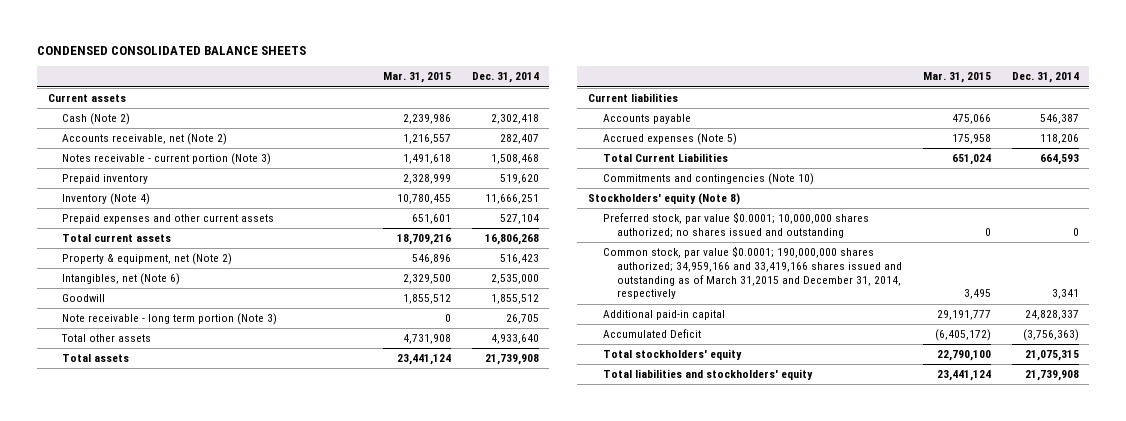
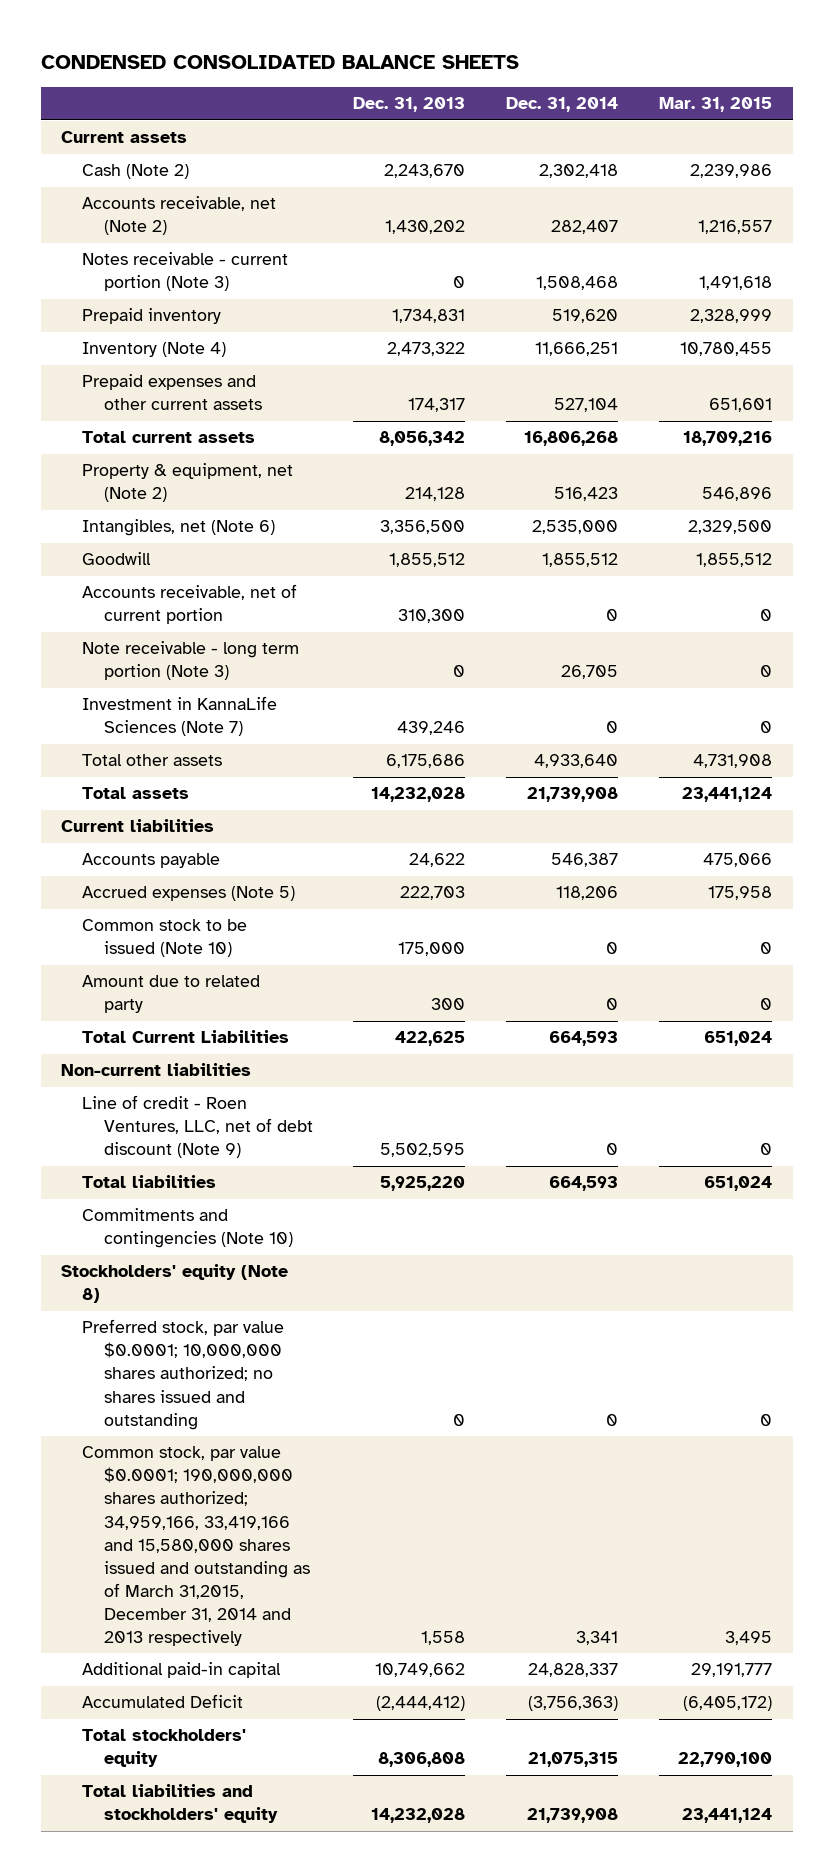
none -> [353,97,466,113] Dec. 31, 2013
none -> [82,584,298,625] Accounts receivable, net of current portion
none -> [82,696,278,737] Investment in KannaLife Sciences (Note 7)
none -> [82,919,248,958] Common stock to be issued (Note 10)
none -> [82,975,261,1014] Amount due to related party
none -> [61,1063,252,1077] Non-current liabilities
none -> [82,1095,313,1159] Line of credit - Roen Ventures, LLC, net of debt discount (Note 9)
none -> [82,1175,217,1189] Total liabilities
[602,246,903,300] Common stock, par value $0.0001; 190,000,000 shares authorized; 34,959,166 and 33,419,166 shares issued and outstanding as of March 31,2015 and December 31, 2014, respectively -> [82,1446,310,1646] Common stock, par value $0.0001; 190,000,000 shares authorized; 34,959,166, 33,419,166 and 15,580,000 shares issued and outstanding as of March 31,2015, December 31, 2014 and 2013 respectively

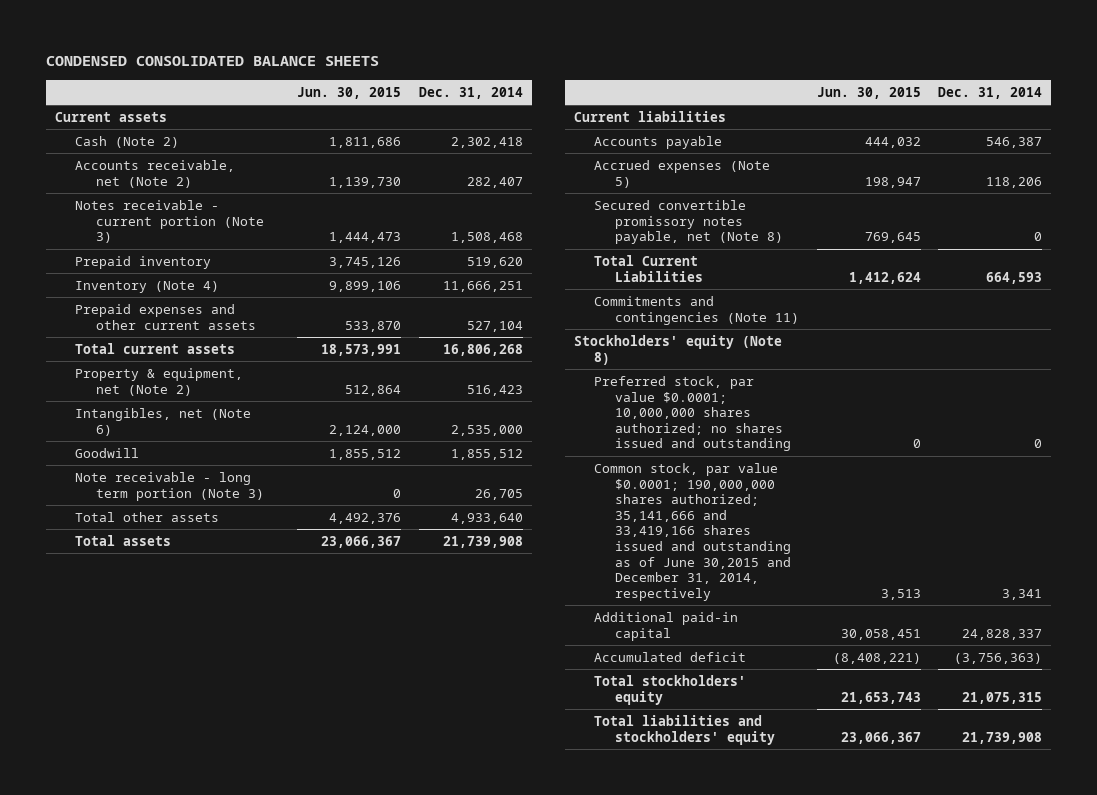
[353,97,466,113] Dec. 31, 2013 -> none
[659,97,773,113] Mar. 31, 2015 -> none
none -> [297,86,402,99] Jun. 30, 2015
[82,584,298,625] Accounts receivable, net of current portion -> none
[82,696,278,737] Investment in KannaLife Sciences (Note 7) -> none
[82,919,248,958] Common stock to be issued (Note 10) -> none
[82,975,261,1014] Amount due to related party -> none
none -> [594,199,783,245] Secured convertible promissory notes payable, net (Note 8)
[61,1063,252,1077] Non-current liabilities -> none
[82,1095,313,1159] Line of credit - Roen Ventures, LLC, net of debt discount (Note 9) -> none
[82,1175,217,1189] Total liabilities -> none
[82,1208,293,1249] Commitments and contingencies (Note 10) -> [594,295,799,325] Commitments and contingencies (Note 11)
[82,1446,310,1646] Common stock, par value $0.0001; 190,000,000 shares authorized; 34,959,166, 33,419,166 and 15,580,000 shares issued and outstanding as of March 31,2015, December 31, 2014 and 2013 respectively -> [594,462,791,601] Common stock, par value $0.0001; 190,000,000 shares authorized; 35,141,666 and 33,419,166 shares issued and outstanding as of June 30,2015 and December 31, 2014, respectively
[82,1694,244,1709] Accumulated Deficit -> [594,651,747,662] Accumulated deficit

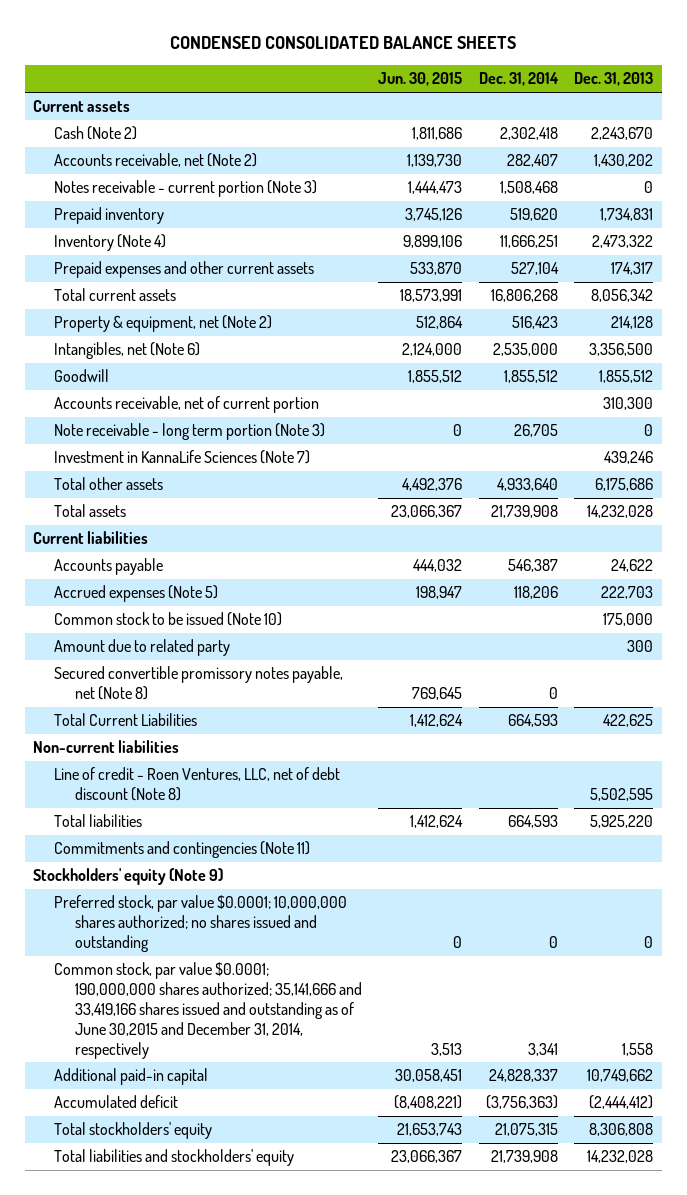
none -> [574,72,654,87] Dec. 31, 2013
none -> [53,396,319,414] Accounts receivable, net of current portion
none -> [53,450,310,465] Investment in KannaLife Sciences (Note 7)
none -> [53,612,282,627] Common stock to be issued (Note 10)
none -> [53,639,230,657] Amount due to related party
none -> [33,740,180,754] Non-current liabilities
none -> [53,767,340,802] Line of credit - Roen Ventures, LLC, net of debt discount (Note 8)
none -> [53,814,142,828] Total liabilities
[574,334,783,365] Stockholders' equity (Note 8) -> [33,868,224,886] Stockholders' equity (Note 9)

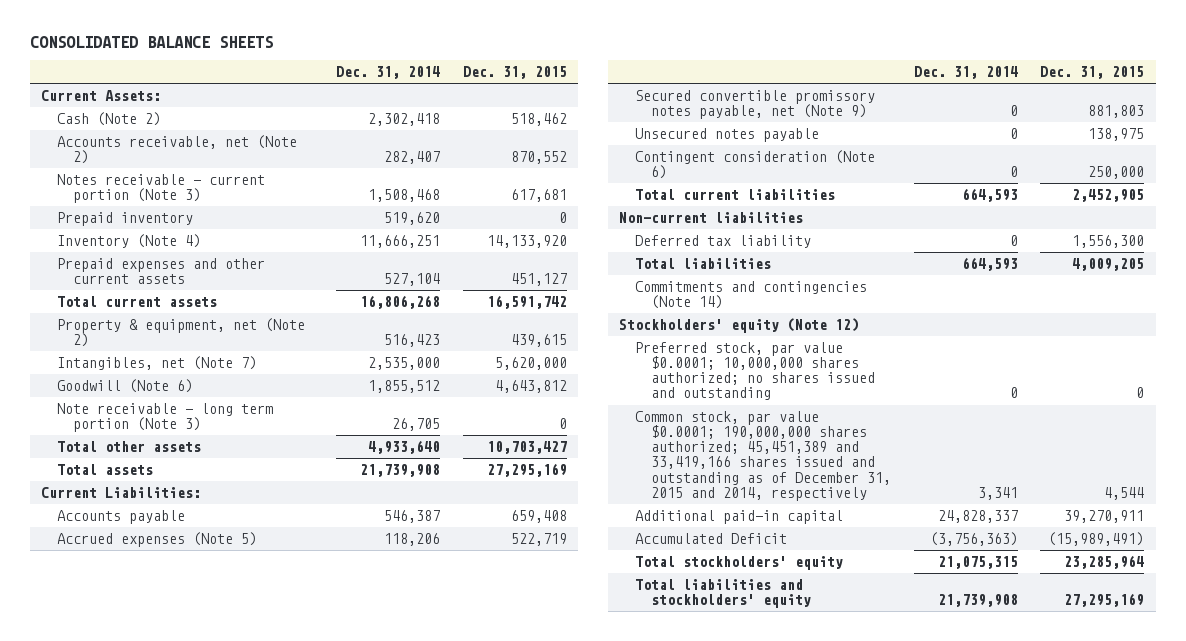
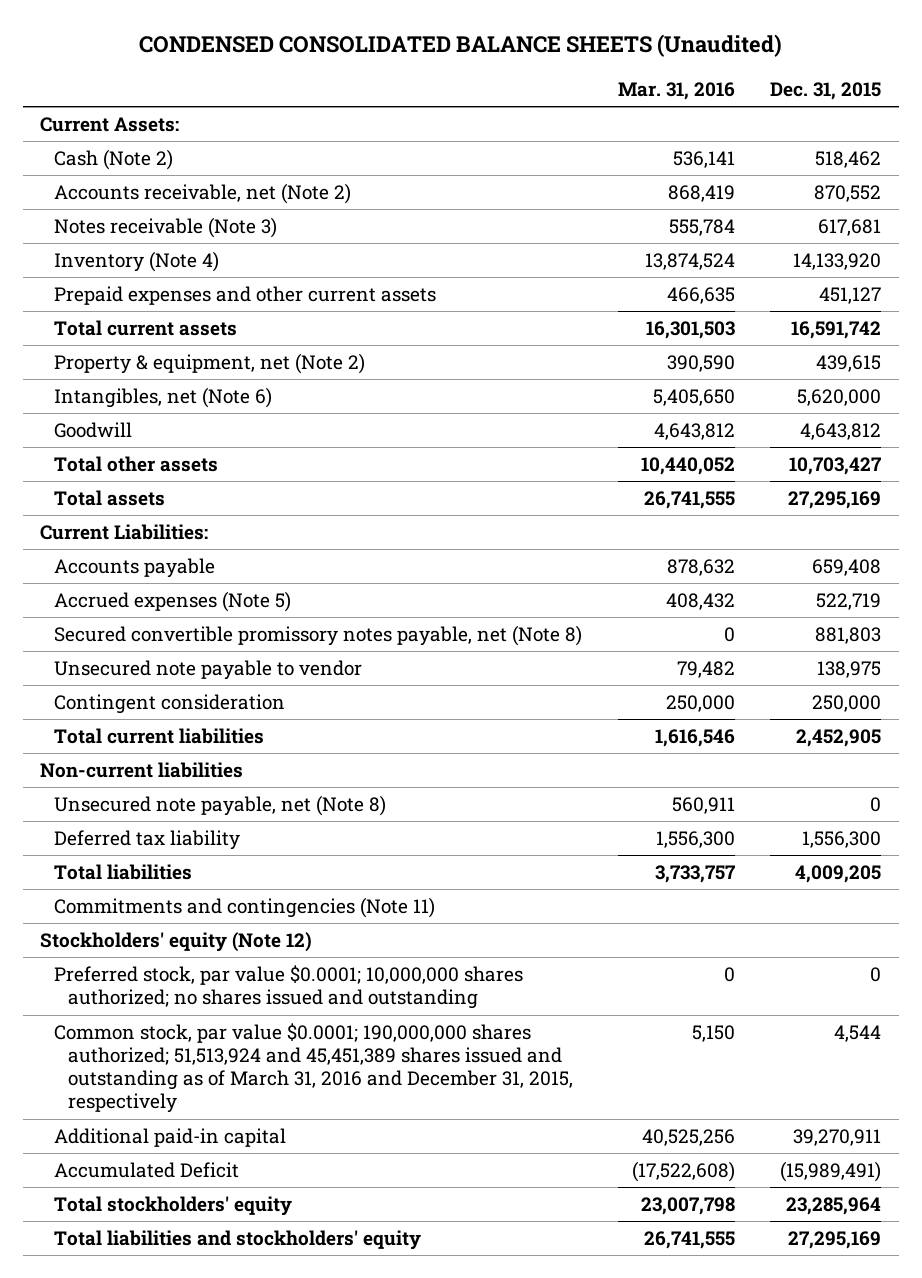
[29,36,273,49] CONSOLIDATED BALANCE SHEETS -> [138,34,782,58] CONDENSED CONSOLIDATED BALANCE SHEETS (Unaudited)
[335,66,440,80] Dec. 31, 2014 -> none
none -> [617,81,735,100] Mar. 31, 2016
[57,212,194,227] Prepaid inventory -> none
[57,174,266,204] Notes receivable - current portion (Note 3) -> [54,217,278,239] Notes receivable (Note 3)
[57,403,274,433] Note receivable - long term portion (Note 3) -> none
[57,356,258,371] Intangibles, net (Note 7) -> [54,387,273,409] Intangibles, net (Note 6)
[57,379,194,394] Goodwill (Note 6) -> [54,422,133,439] Goodwill
[634,90,875,120] Secured convertible promissory notes payable, net (Note 9) -> [54,625,583,647] Secured convertible promissory notes payable, net (Note 8)
[634,128,819,143] Unsecured notes payable -> [54,660,363,681] Unsecured note payable to vendor
[634,150,875,180] Contingent consideration (Note 6) -> [54,694,286,715] Contingent consideration
none -> [54,795,387,817] Unsecured note payable, net (Note 8)
[634,281,867,310] Commitments and contingencies (Note 14) -> [54,897,436,919] Commitments and contingencies (Note 11)
[634,411,891,501] Common stock, par value $0.0001; 190,000,000 shares authorized; 45,451,389 and 33,419,166 shares issued and outstanding as of December 31, 2015 and 2014, respectively -> [54,1023,573,1114] Common stock, par value $0.0001; 190,000,000 shares authorized; 51,513,924 and 45,451,389 shares issued and outstanding as of March 31, 2016 and December 31, 2015, respectively

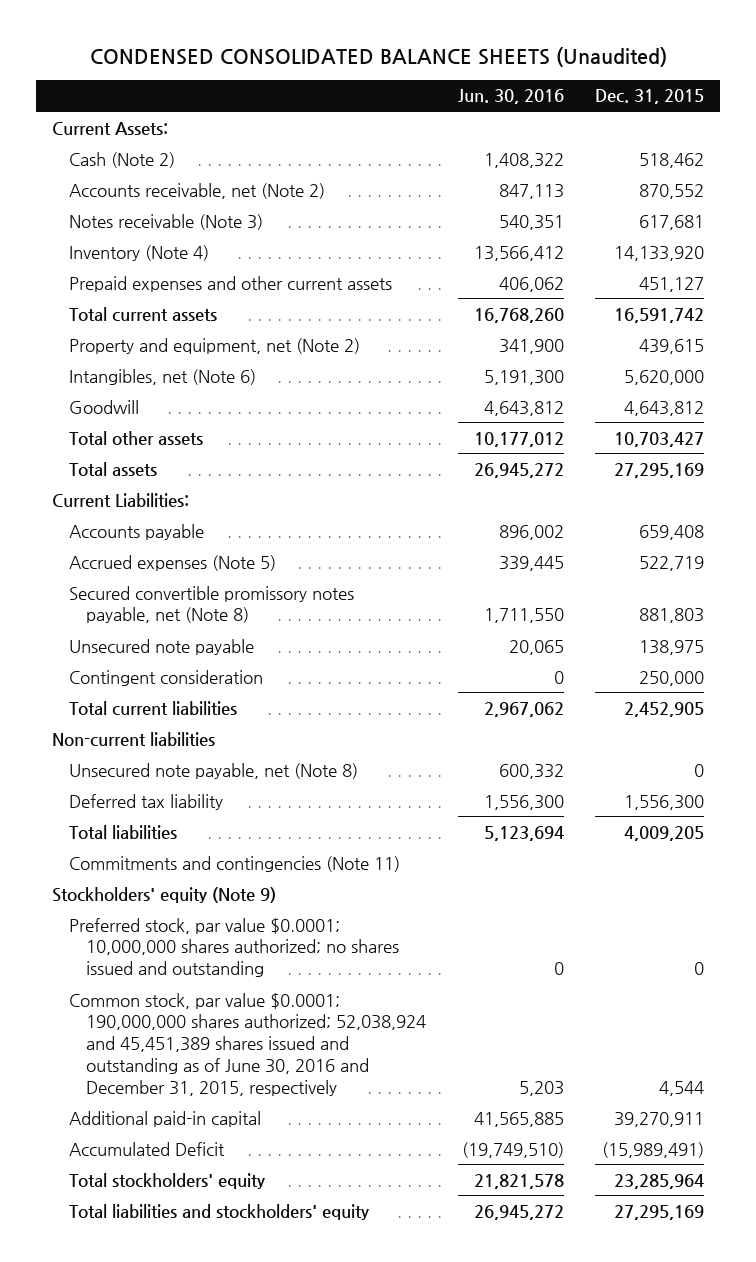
[617,81,735,100] Mar. 31, 2016 -> none
none -> [457,89,564,105] Jun. 30, 2016
[54,353,366,375] Property & equipment, net (Note 2) -> [68,337,360,354] Property and equipment, net (Note 2)
[54,660,363,681] Unsecured note payable to vendor -> [68,638,254,655] Unsecured note payable
[40,932,313,953] Stockholders' equity (Note 12) -> [51,886,276,903] Stockholders' equity (Note 9)
[54,1023,573,1114] Common stock, par value $0.0001; 190,000,000 shares authorized; 51,513,924 and 45,451,389 shares issued and outstanding as of March 31, 2016 and December 31, 2015, respectively -> [68,992,427,1096] Common stock, par value $0.0001; 190,000,000 shares authorized; 52,038,924 and 45,451,389 shares issued and outstanding as of June 30, 2016 and December 31, 2015, respectively

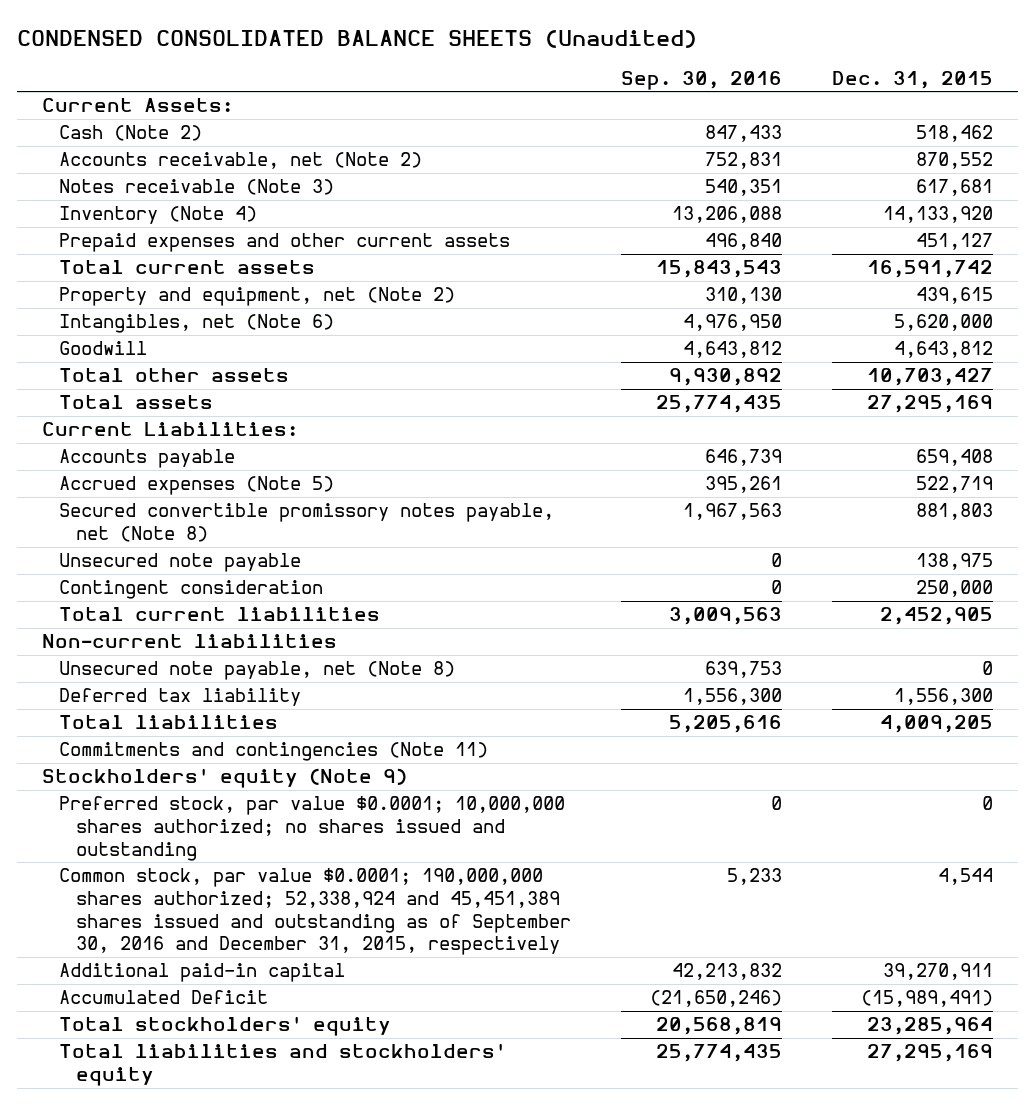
[457,89,564,105] Jun. 30, 2016 -> none
none -> [620,70,782,90] Sep. 30, 2016
[68,992,427,1096] Common stock, par value $0.0001; 190,000,000 shares authorized; 52,038,924 and 45,451,389 shares issued and outstanding as of June 30, 2016 and December 31, 2015, respectively -> [59,868,571,956] Common stock, par value $0.0001; 190,000,000 shares authorized; 52,338,924 and 45,451,389 shares issued and outstanding as of September 30, 2016 and December 31, 2015, respectively

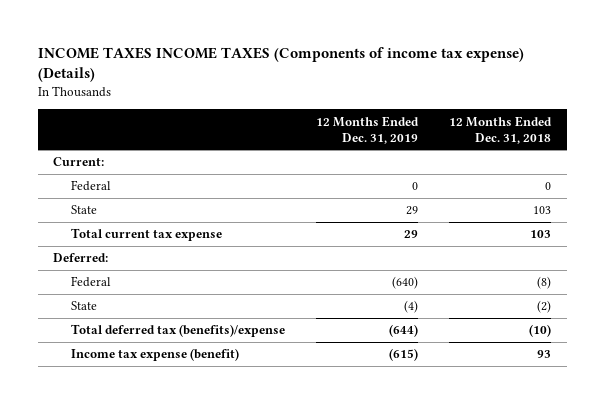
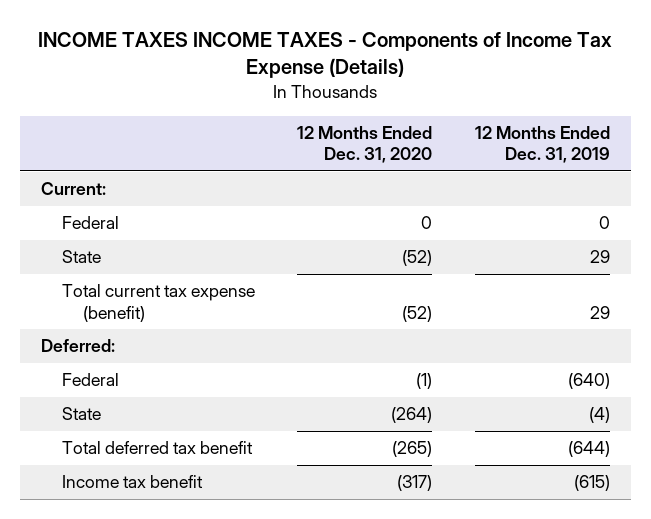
[37,46,524,83] INCOME TAXES INCOME TAXES (Components of income tax expense) (Details) -> [38,32,613,79] INCOME TAXES INCOME TAXES - Components of Income Tax Expense (Details)
[449,115,553,144] 12 Months Ended Dec. 31, 2018 -> none
none -> [297,125,433,164] 12 Months Ended Dec. 31, 2020
[71,228,223,242] Total current tax expense -> [61,284,255,322] Total current tax expense (benefit)
[71,324,286,338] Total deferred tax (benefits)/expense -> [61,441,253,455] Total deferred tax benefit
[71,348,240,362] Income tax expense (benefit) -> [61,475,203,489] Income tax benefit

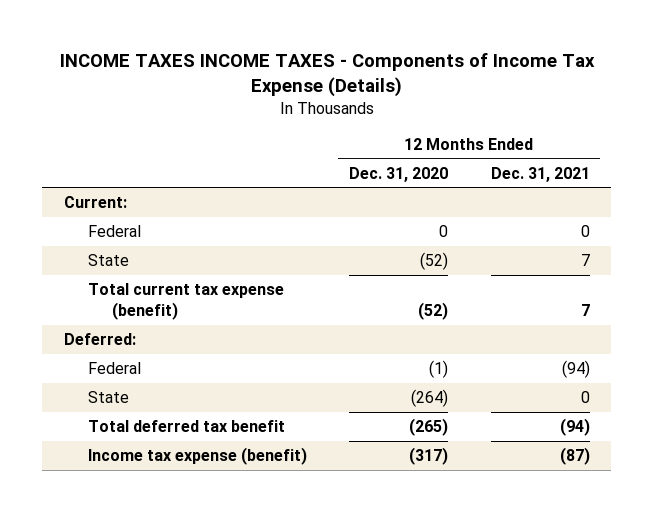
[475,125,611,164] 12 Months Ended Dec. 31, 2019 -> none
none -> [490,166,590,182] Dec. 31, 2021
[61,475,203,489] Income tax benefit -> [87,447,307,466] Income tax expense (benefit)

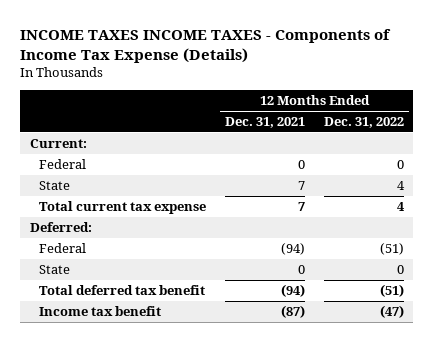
[349,166,449,182] Dec. 31, 2020 -> none
none -> [323,117,404,129] Dec. 31, 2022
[87,283,284,320] Total current tax expense (benefit) -> [39,201,207,215] Total current tax expense
[87,447,307,466] Income tax expense (benefit) -> [39,306,162,317] Income tax benefit

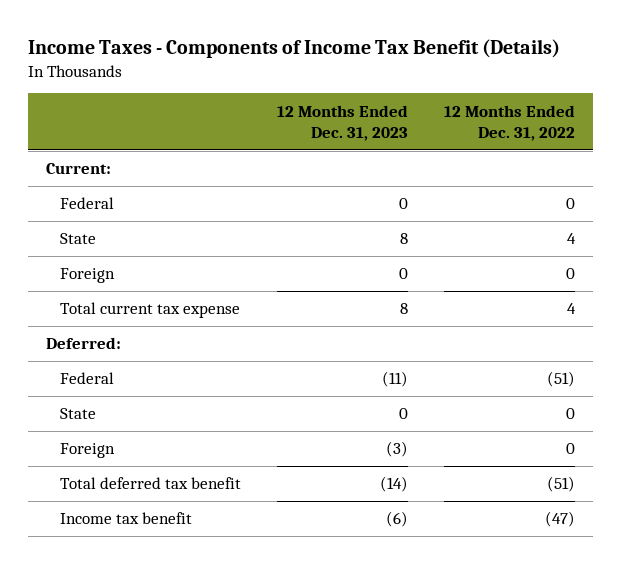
[20,29,392,64] INCOME TAXES INCOME TAXES - Components of Income Tax Expense (Details) -> [27,38,560,58] Income Taxes - Components of Income Tax Benefit (Details)
[225,117,306,129] Dec. 31, 2021 -> none
none -> [276,104,408,142] 12 Months Ended Dec. 31, 2023
none -> [59,268,115,284] Foreign
none -> [59,443,115,459] Foreign

